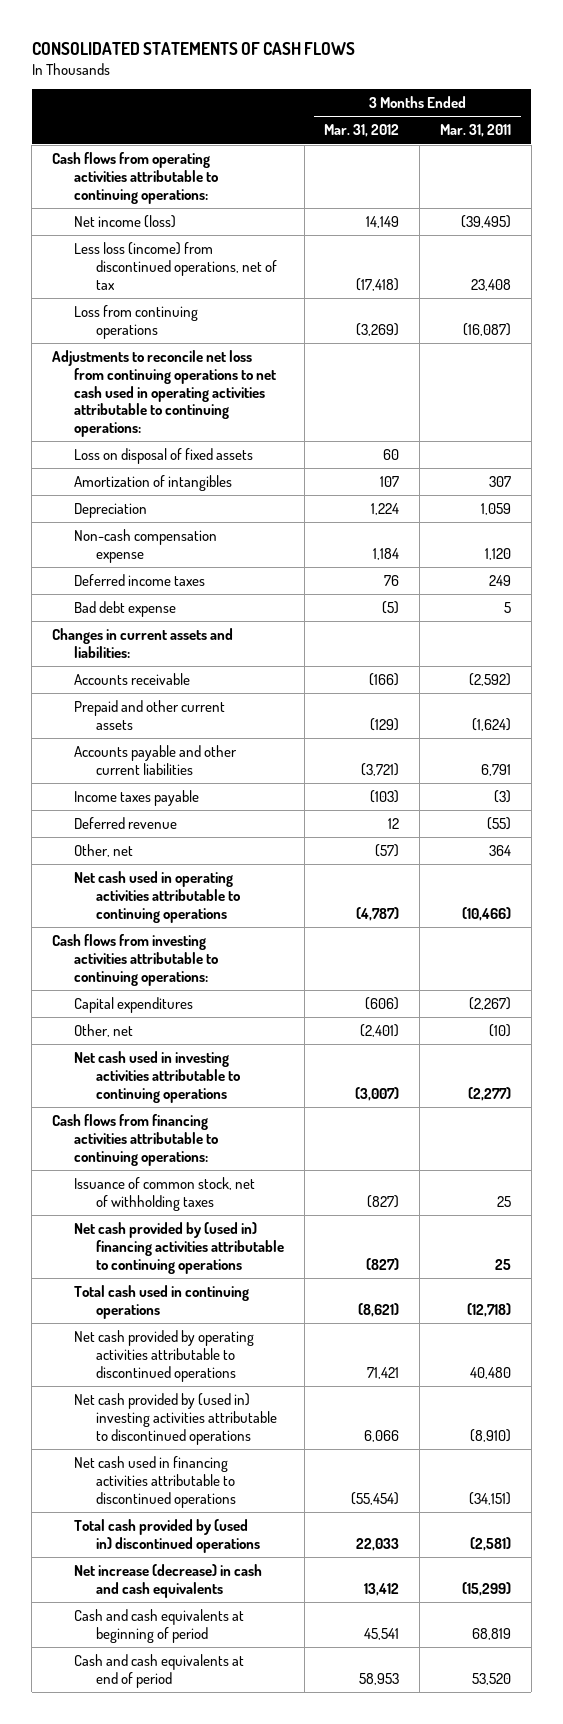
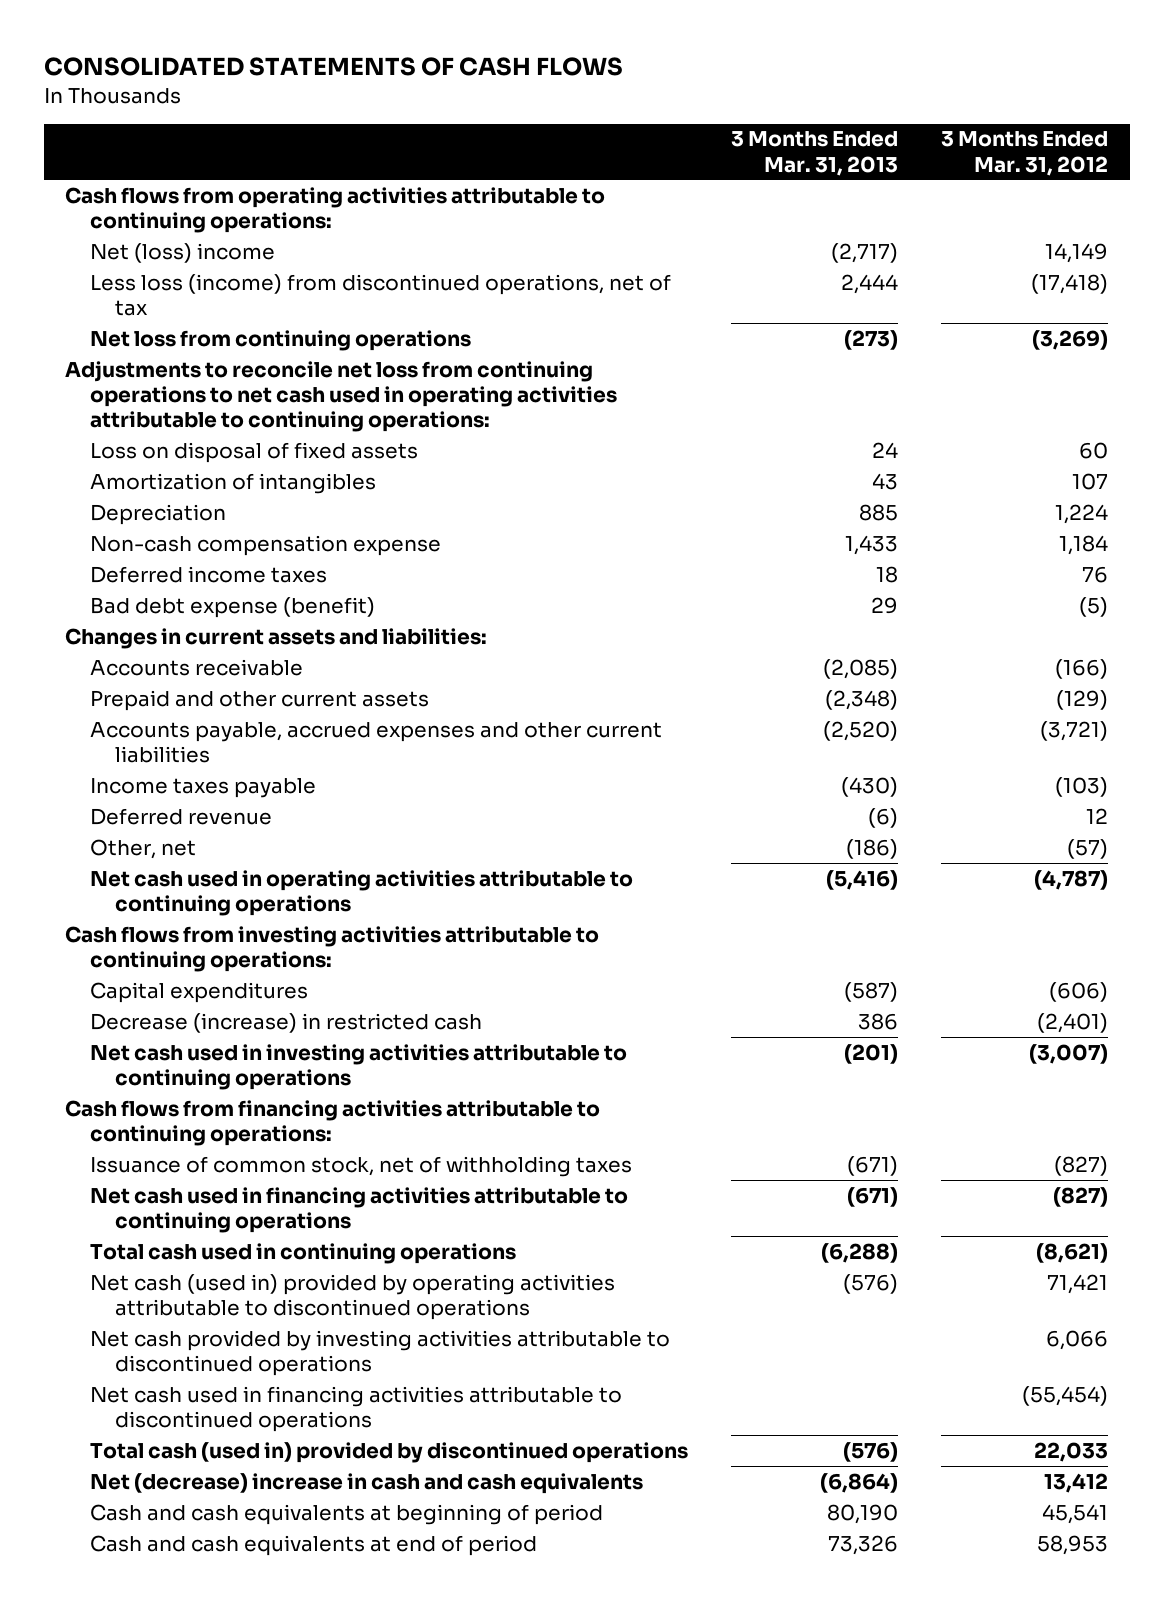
[440,124,512,138] Mar. 31, 2011 -> none
none -> [731,131,899,176] 3 Months Ended Mar. 31, 2013
[73,214,176,228] Net income (loss) -> [89,242,275,263] Net (loss) income
[73,304,198,339] Loss from continuing operations -> [89,329,471,351] Net loss from continuing operations
[73,600,176,617] Bad debt expense -> [89,596,375,618] Bad debt expense (benefit)
[73,744,237,775] Accounts payable and other current liabilities -> [89,721,662,764] Accounts payable, accrued expenses and other current liabilities
[73,1023,133,1037] Other, net -> [89,1012,482,1033] Decrease (increase) in restricted cash
[73,1221,284,1274] Net cash provided by (used in) financing activities attributable to continuing operations -> [89,1186,628,1234] Net cash used in financing activities attributable to continuing operations
[73,1329,254,1382] Net cash provided by operating activities attributable to discontinued operations -> [89,1273,615,1321] Net cash (used in) provided by operating activities attributable to discontinued operations
[73,1392,277,1445] Net cash provided by (used in) investing activities attributable to discontinued operations -> [89,1329,670,1377] Net cash provided by investing activities attributable to discontinued operations
[73,1518,260,1553] Total cash provided by (used in) discontinued operations -> [89,1441,688,1463] Total cash (used in) provided by discontinued operations
[73,1563,262,1598] Net increase (decrease) in cash and cash equivalents -> [89,1472,643,1494] Net (decrease) increase in cash and cash equivalents

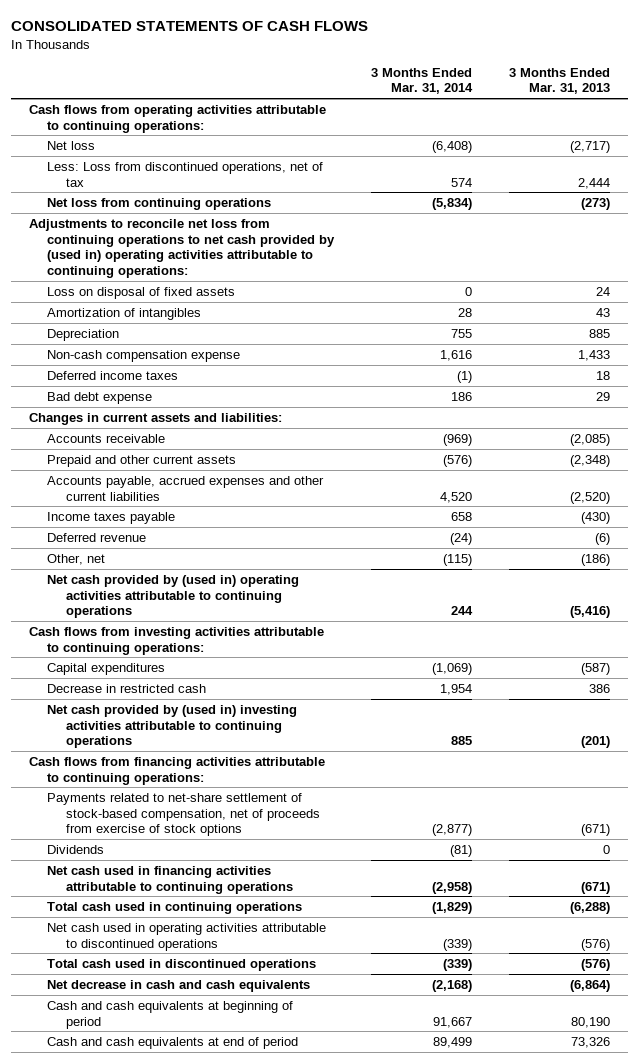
[941,131,1109,176] 3 Months Ended Mar. 31, 2012 -> none
none -> [371,67,474,95] 3 Months Ended Mar. 31, 2014
[89,242,275,263] Net (loss) income -> [47,140,96,150] Net loss
[89,273,671,317] Less loss (income) from discontinued operations, net of tax -> [47,161,324,187] Less: Loss from discontinued operations, net of tax
[65,360,617,433] Adjustments to reconcile net loss from continuing operations to net cash used in operating activities attributable to continuing operations: -> [29,218,336,278] Adjustments to reconcile net loss from continuing operations to net cash provided by (used in) operating activities attributable to continuing operations:
[89,596,375,618] Bad debt expense (benefit) -> [47,391,153,404] Bad debt expense
[89,869,633,917] Net cash used in operating activities attributable to continuing operations -> [47,574,300,619] Net cash provided by (used in) operating activities attributable to continuing operations
[89,1012,482,1033] Decrease (increase) in restricted cash -> [47,683,207,693] Decrease in restricted cash
[89,1043,627,1091] Net cash used in investing activities attributable to continuing operations -> [47,704,298,749] Net cash provided by (used in) investing activities attributable to continuing operations
[89,1155,632,1177] Issuance of common stock, net of withholding taxes -> [47,792,320,837] Payments related to net-share settlement of stock-based compensation, net of proceeds from exercise of stock options
none -> [47,844,105,854] Dividends
[89,1329,670,1377] Net cash provided by investing activities attributable to discontinued operations -> none
[89,1385,622,1433] Net cash used in financing activities attributable to discontinued operations -> none
[89,1273,615,1321] Net cash (used in) provided by operating activities attributable to discontinued operations -> [47,922,327,951] Net cash used in operating activities attributable to discontinued operations
[89,1441,688,1463] Total cash (used in) provided by discontinued operations -> [47,958,317,971] Total cash used in discontinued operations
[89,1472,643,1494] Net (decrease) increase in cash and cash equivalents -> [47,979,311,992] Net decrease in cash and cash equivalents

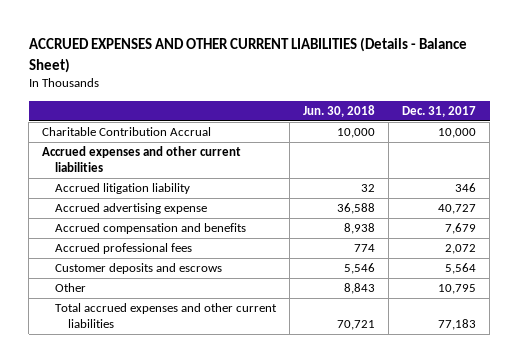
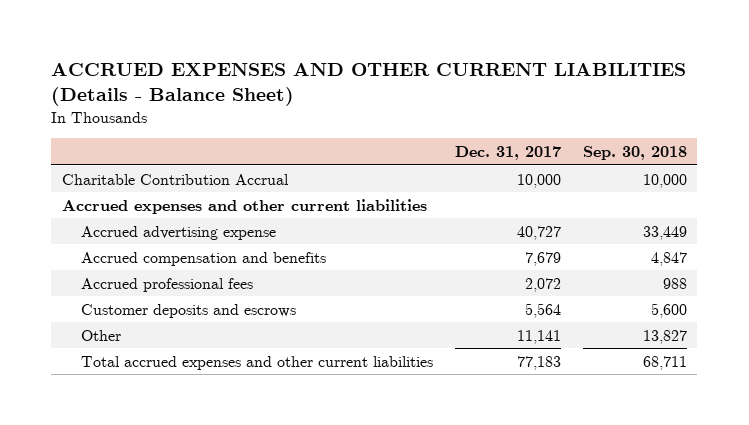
[303,104,376,117] Jun. 30, 2018 -> none
none -> [582,146,687,161] Sep. 30, 2018
[54,183,190,195] Accrued litigation liability -> none
[438,284,477,295] 10,795 -> [517,329,562,344] 11,141

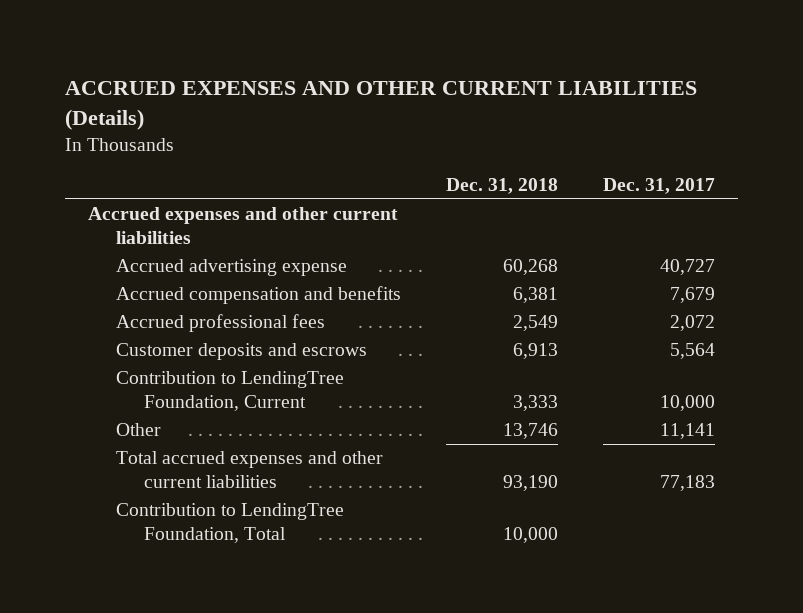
[51,63,687,107] ACCRUED EXPENSES AND OTHER CURRENT LIABILITIES (Details - Balance Sheet) -> [65,81,698,131] ACCRUED EXPENSES AND OTHER CURRENT LIABILITIES (Details)
[582,146,687,161] Sep. 30, 2018 -> none
none -> [445,178,558,195] Dec. 31, 2018
[62,173,290,185] Charitable Contribution Accrual -> none
none -> [115,371,344,411] Contribution to LendingTree Foundation, Current
none -> [115,503,344,543] Contribution to LendingTree Foundation, Total

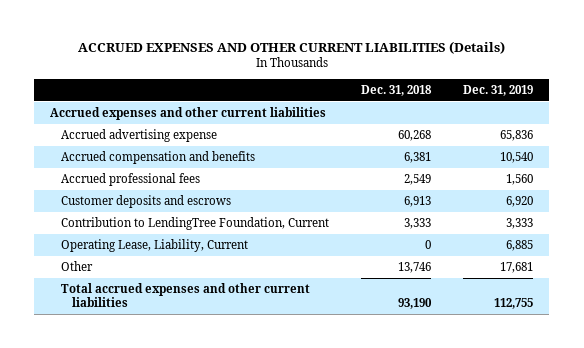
[603,178,716,195] Dec. 31, 2017 -> none
none -> [463,84,534,96] Dec. 31, 2019
none -> [61,239,249,253] Operating Lease, Liability, Current
[115,503,344,543] Contribution to LendingTree Foundation, Total -> none

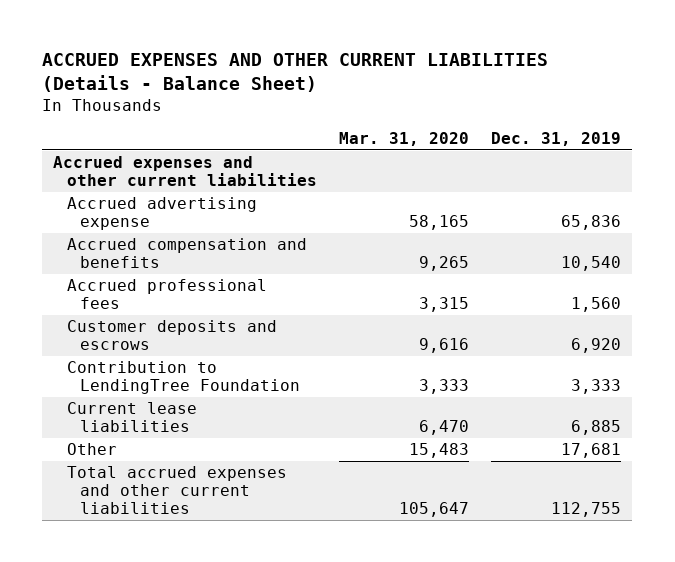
[77,40,505,54] ACCRUED EXPENSES AND OTHER CURRENT LIABILITIES (Details) -> [42,53,549,93] ACCRUED EXPENSES AND OTHER CURRENT LIABILITIES (Details - Balance Sheet)
[361,84,433,96] Dec. 31, 2018 -> none
none -> [338,131,469,146] Mar. 31, 2020
[61,217,330,231] Contribution to LendingTree Foundation, Current -> [66,361,301,395] Contribution to LendingTree Foundation
[61,239,249,253] Operating Lease, Liability, Current -> [66,402,197,433] Current lease liabilities

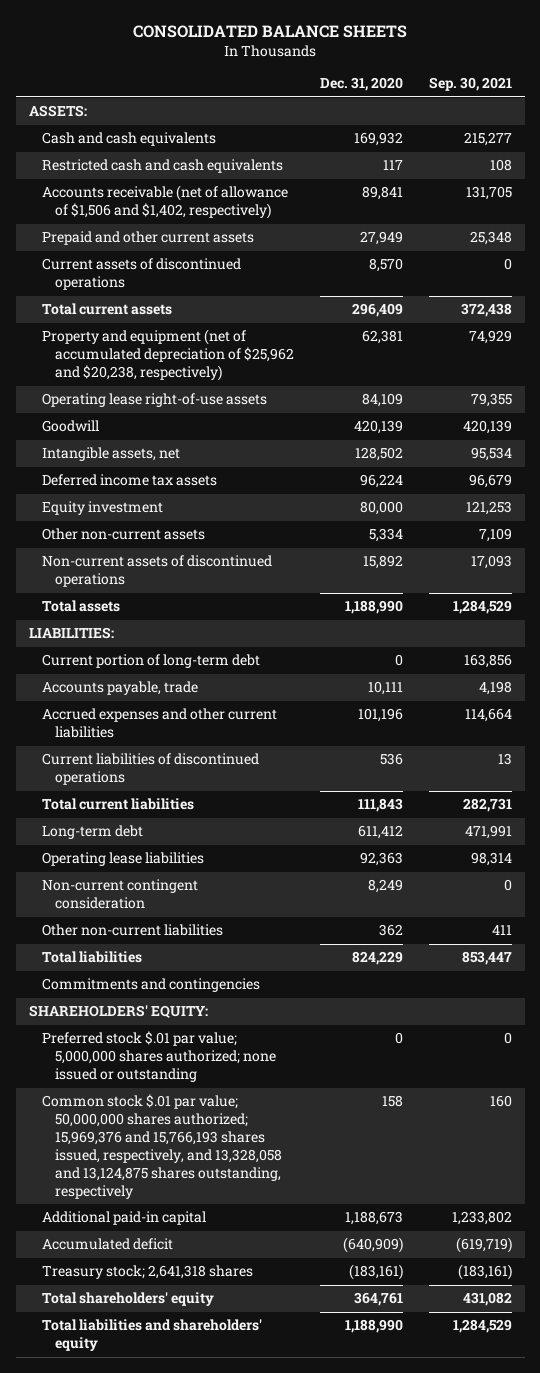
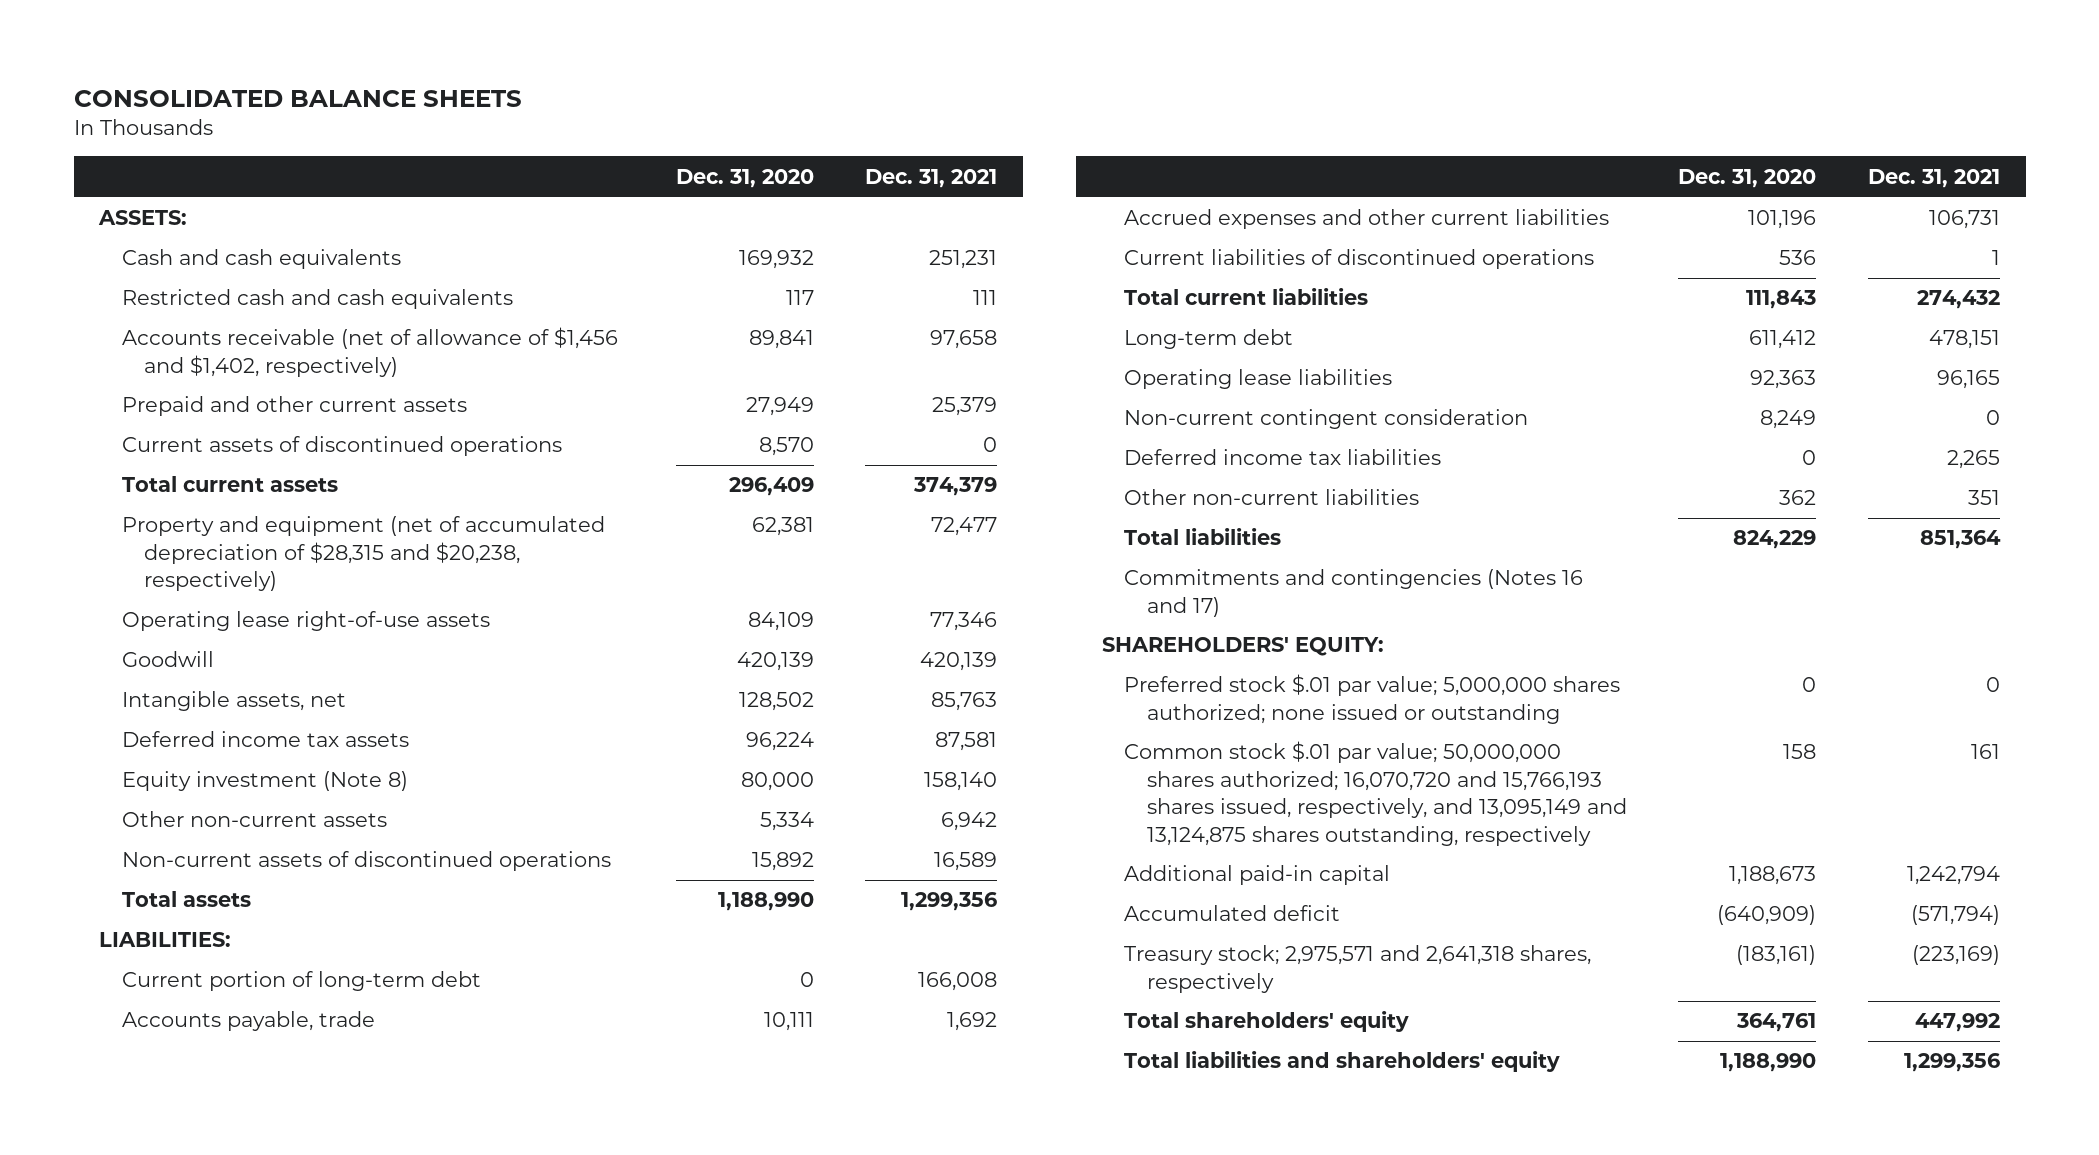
[428,76,512,91] Sep. 30, 2021 -> none
none -> [865,168,998,188] Dec. 31, 2021
[41,185,288,220] Accounts receivable (net of allowance of $1,506 and $1,402, respectively) -> [121,327,618,377] Accounts receivable (net of allowance of $1,456 and $1,402, respectively)
[41,329,295,382] Property and equipment (net of accumulated depreciation of $25,962 and $20,238, respectively) -> [121,516,605,592] Property and equipment (net of accumulated depreciation of $28,315 and $20,238, respectively)
[41,501,163,516] Equity investment -> [121,771,408,792] Equity investment (Note 8)
none -> [1124,449,1442,466] Deferred income tax liabilities
[41,978,260,993] Commitments and contingencies -> [1124,569,1584,617] Commitments and contingencies (Notes 16 and 17)
[41,1094,283,1199] Common stock $.01 par value; 50,000,000 shares authorized; 15,969,376 and 15,766,193 shares issued, respectively, and 13,328,058 and 13,124,875 shares outstanding, respectively -> [1124,741,1627,846] Common stock $.01 par value; 50,000,000 shares authorized; 16,070,720 and 15,766,193 shares issued, respectively, and 13,095,149 and 13,124,875 shares outstanding, respectively
[41,1265,253,1280] Treasury stock; 2,641,318 shares -> [1124,945,1592,993] Treasury stock; 2,975,571 and 2,641,318 shares, respectively

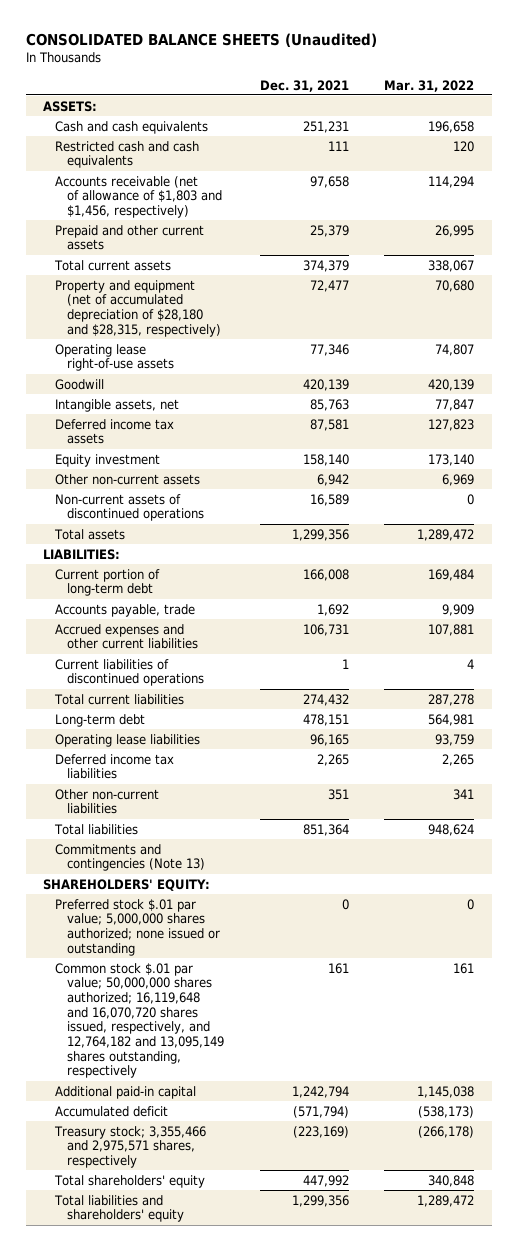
[73,89,522,107] CONSOLIDATED BALANCE SHEETS -> [25,33,377,48] CONSOLIDATED BALANCE SHEETS (Unaudited)
[675,168,814,188] Dec. 31, 2020 -> none
none -> [383,79,474,92] Mar. 31, 2022
[121,327,618,377] Accounts receivable (net of allowance of $1,456 and $1,402, respectively) -> [55,175,223,218] Accounts receivable (net of allowance of $1,803 and $1,456, respectively)
[121,436,562,457] Current assets of discontinued operations -> none
[121,516,605,592] Property and equipment (net of accumulated depreciation of $28,315 and $20,238, respectively) -> [55,279,222,337] Property and equipment (net of accumulated depreciation of $28,180 and $28,315, respectively)
[121,771,408,792] Equity investment (Note 8) -> [55,453,161,467] Equity investment
[1124,409,1529,430] Non-current contingent consideration -> none
[1124,569,1584,617] Commitments and contingencies (Notes 16 and 17) -> [55,843,206,872] Commitments and contingencies (Note 13)
[1124,741,1627,846] Common stock $.01 par value; 50,000,000 shares authorized; 16,070,720 and 15,766,193 shares issued, respectively, and 13,095,149 and 13,124,875 shares outstanding, respectively -> [55,962,225,1079] Common stock $.01 par value; 50,000,000 shares authorized; 16,119,648 and 16,070,720 shares issued, respectively, and 12,764,182 and 13,095,149 shares outstanding, respectively
[1124,945,1592,993] Treasury stock; 2,975,571 and 2,641,318 shares, respectively -> [54,1125,207,1168] Treasury stock; 3,355,466 and 2,975,571 shares, respectively

